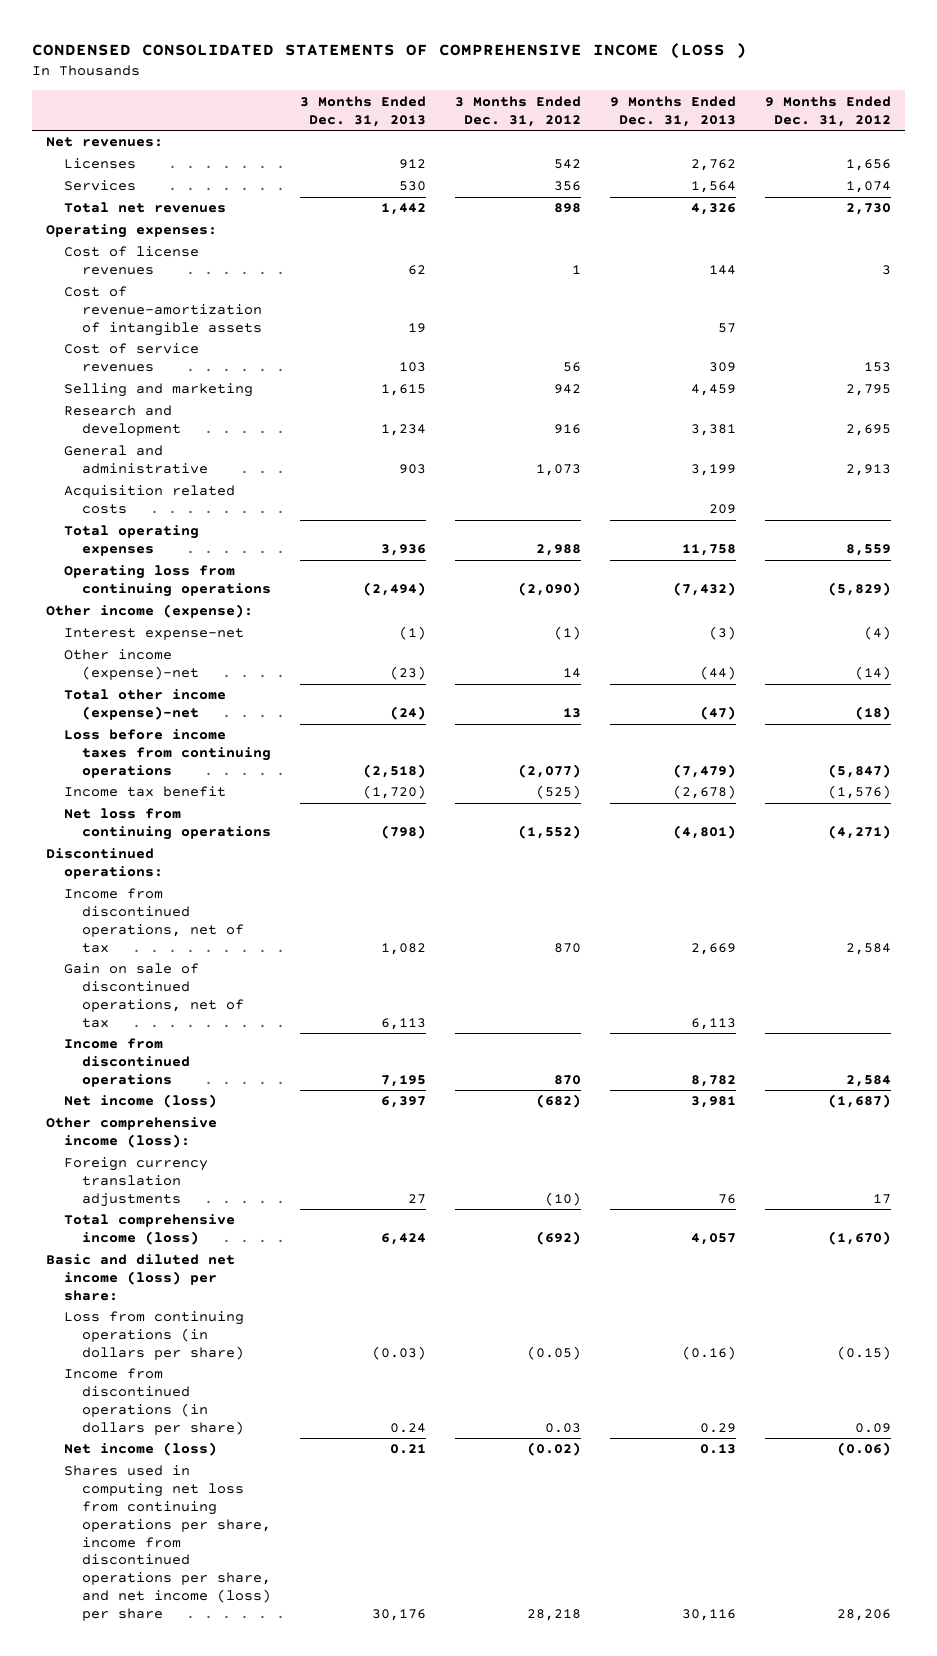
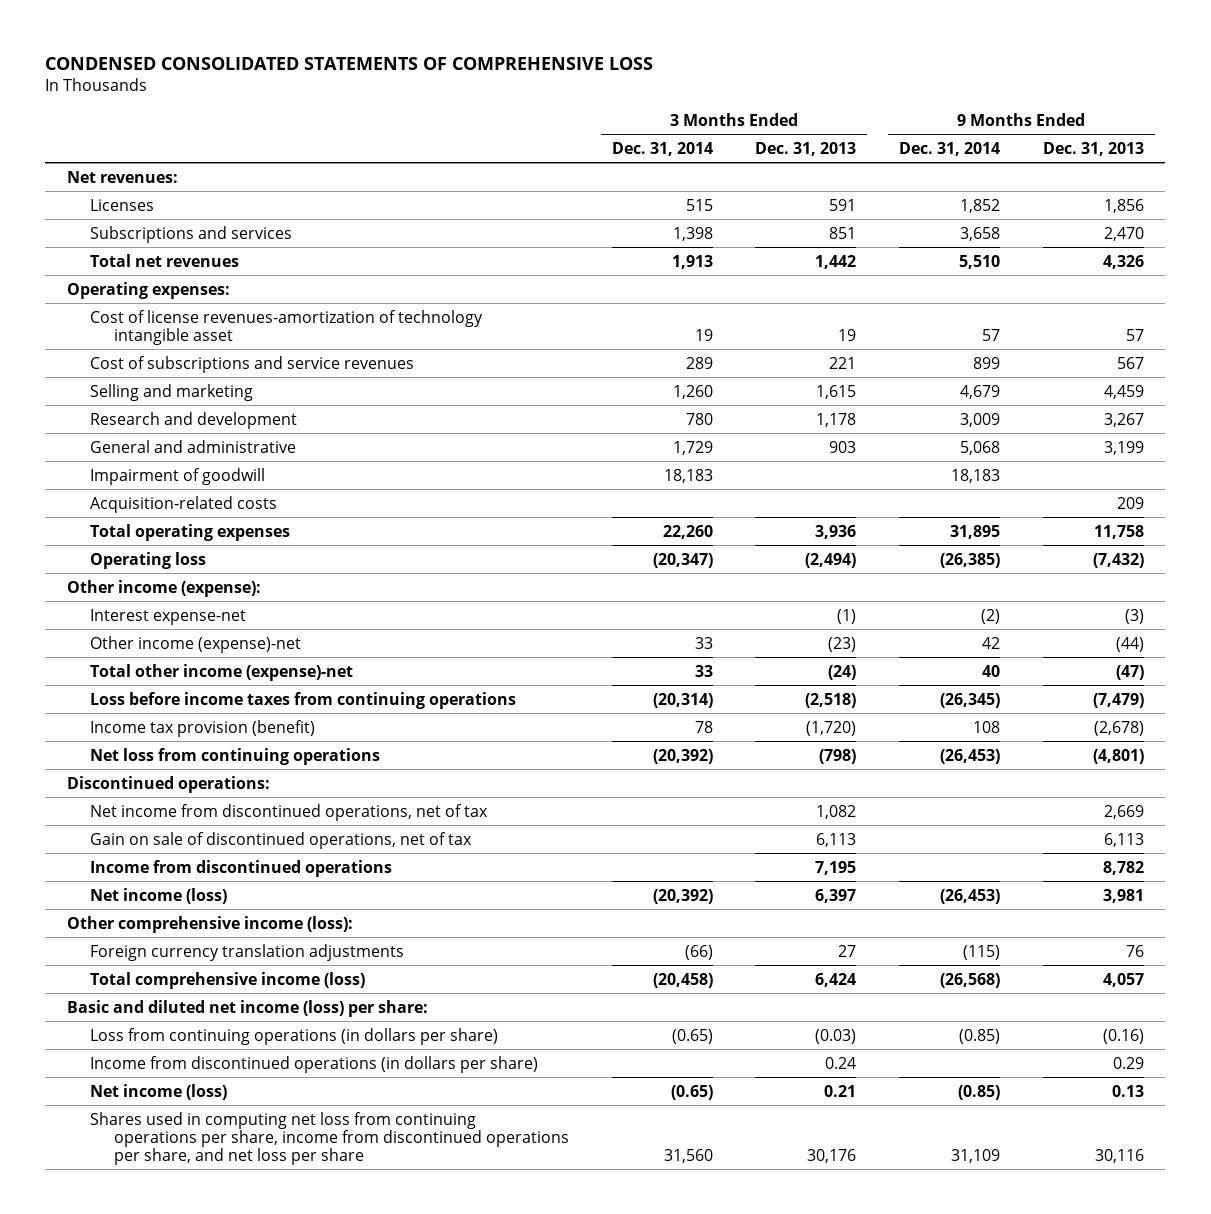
[31,43,747,60] CONDENSED CONSOLIDATED STATEMENTS OF COMPREHENSIVE INCOME (LOSS ) -> [45,56,654,70] CONDENSED CONSOLIDATED STATEMENTS OF COMPREHENSIVE LOSS
[454,95,581,127] 3 Months Ended Dec. 31, 2012 -> none
[764,95,891,127] 9 Months Ended Dec. 31, 2012 -> none
none -> [611,141,713,156] Dec. 31, 2014
none -> [899,141,1001,156] Dec. 31, 2014
[398,159,426,170] 912 -> [829,198,857,211] 591
[690,159,736,172] 2,762 -> [1103,198,1144,213] 1,856
[63,180,136,192] Services -> [90,225,293,243] Subscriptions and services
[398,181,426,192] 530 -> [829,226,857,239] 851
[690,181,736,194] 1,564 -> [1103,226,1144,241] 2,470
[63,246,199,276] Cost of license revenues -> none
[63,286,262,336] Cost of revenue-amortization of intangible assets -> [90,309,484,345] Cost of license revenues-amortization of technology intangible asset
[63,343,199,373] Cost of service revenues -> [90,355,415,373] Cost of subscriptions and service revenues
[398,362,426,373] 103 -> [829,356,857,369] 221
[708,362,736,373] 309 -> [1116,356,1144,369] 567
[380,424,426,437] 1,234 -> [816,412,857,427] 1,178
[690,424,736,437] 3,381 -> [1103,412,1144,427] 3,267
none -> [90,467,266,485] Impairment of goodwill
[63,485,235,515] Acquisition related costs -> [90,495,278,513] Acquisition-related costs
[63,565,271,598] Operating loss from continuing operations -> [90,551,207,569] Operating loss
[63,786,226,798] Income tax benefit -> [90,719,316,737] Income tax provision (benefit)
[63,888,244,953] Income from discontinued operations, net of tax -> [90,803,489,821] Net income from discontinued operations, net of tax
[63,1465,271,1621] Shares used in computing net loss from continuing operations per share, income from discontinued operations per share, and net income (loss) per share -> [90,1111,569,1165] Shares used in computing net loss from continuing operations per share, income from discontinued operations per share, and net loss per share

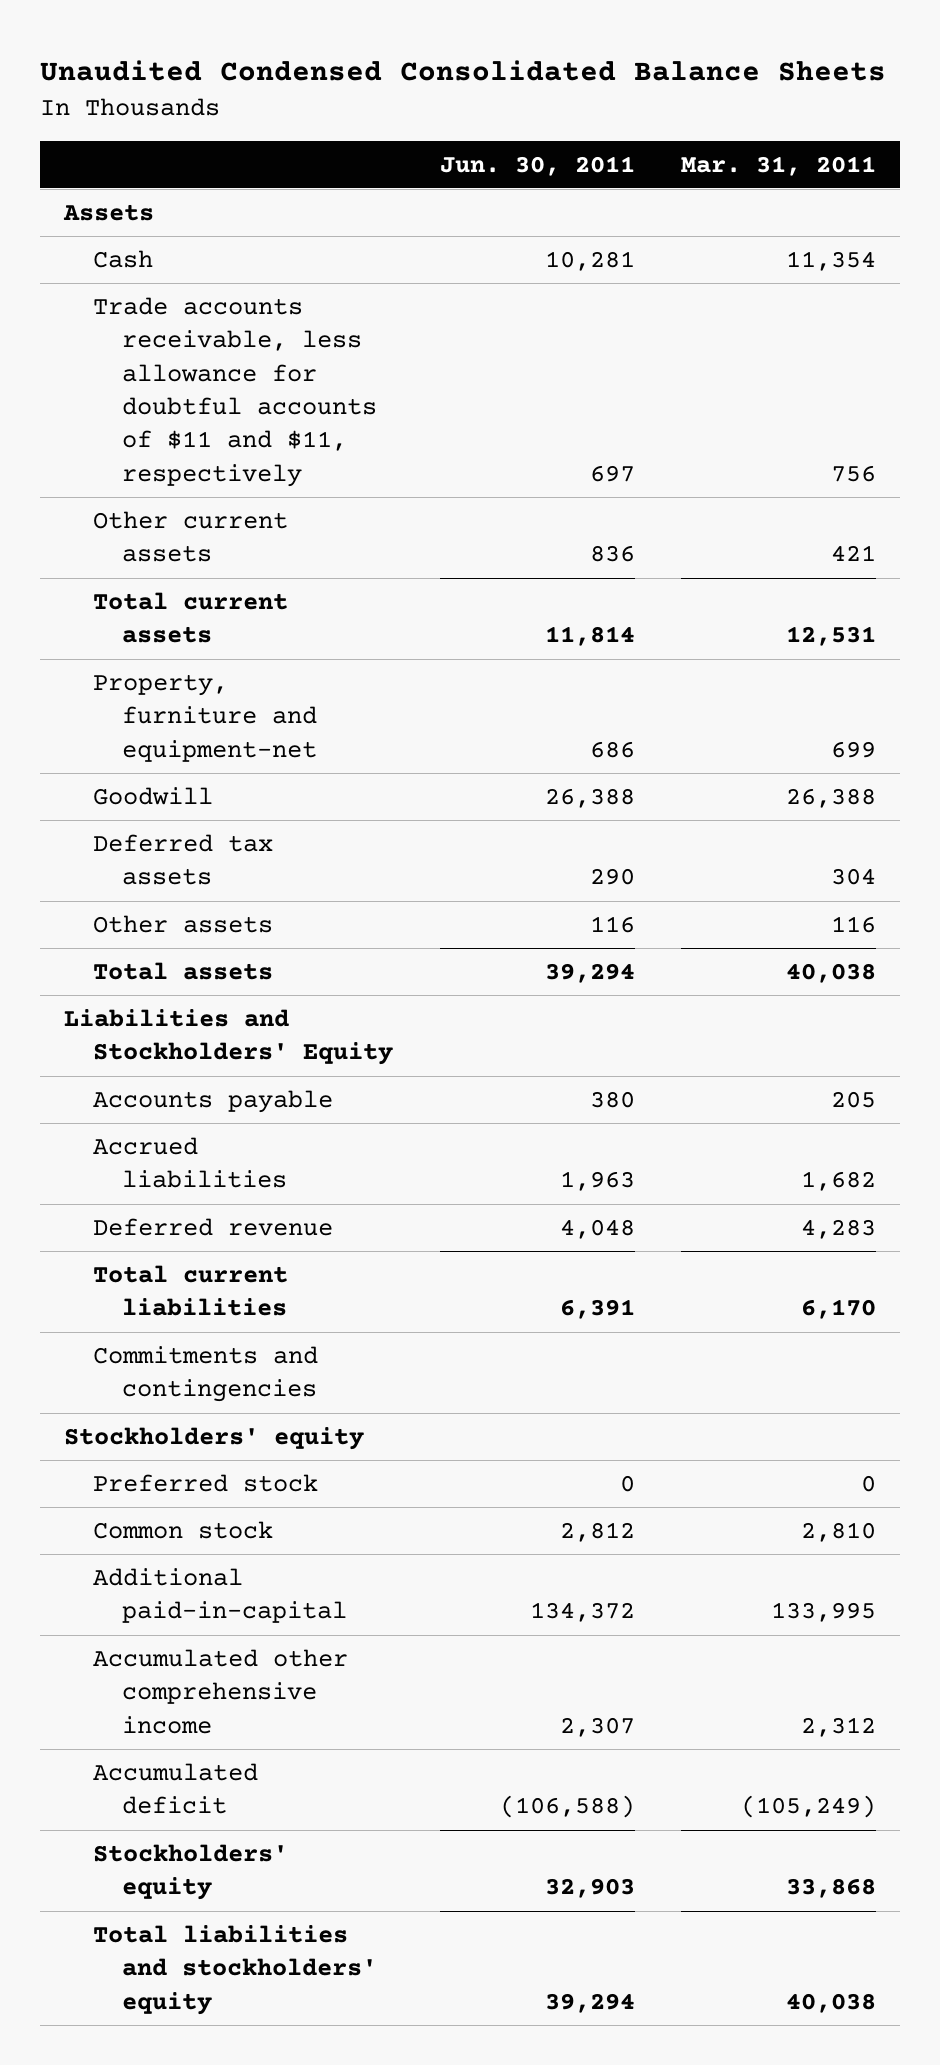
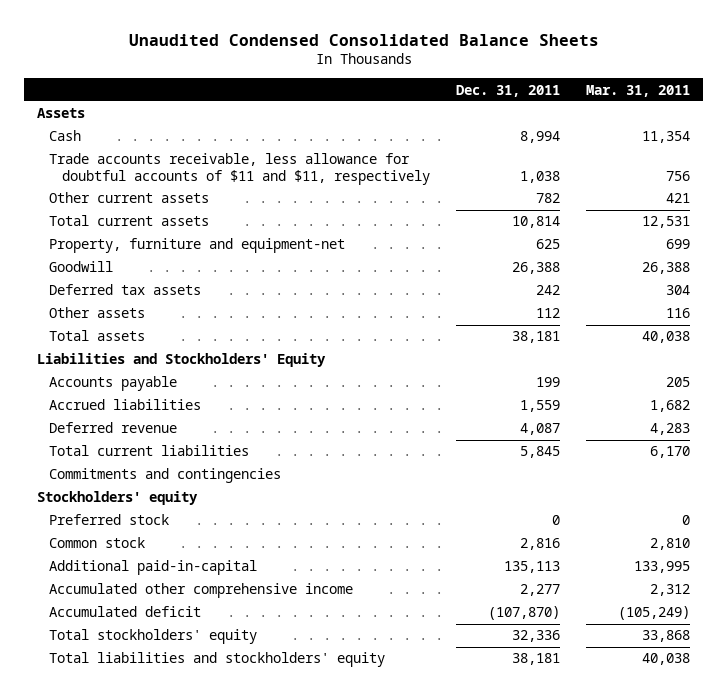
[439,155,635,176] Jun. 30, 2011 -> none
none -> [455,84,560,97] Dec. 31, 2011
[93,1844,289,1901] Stockholders' equity -> [49,629,258,645] Total stockholders' equity

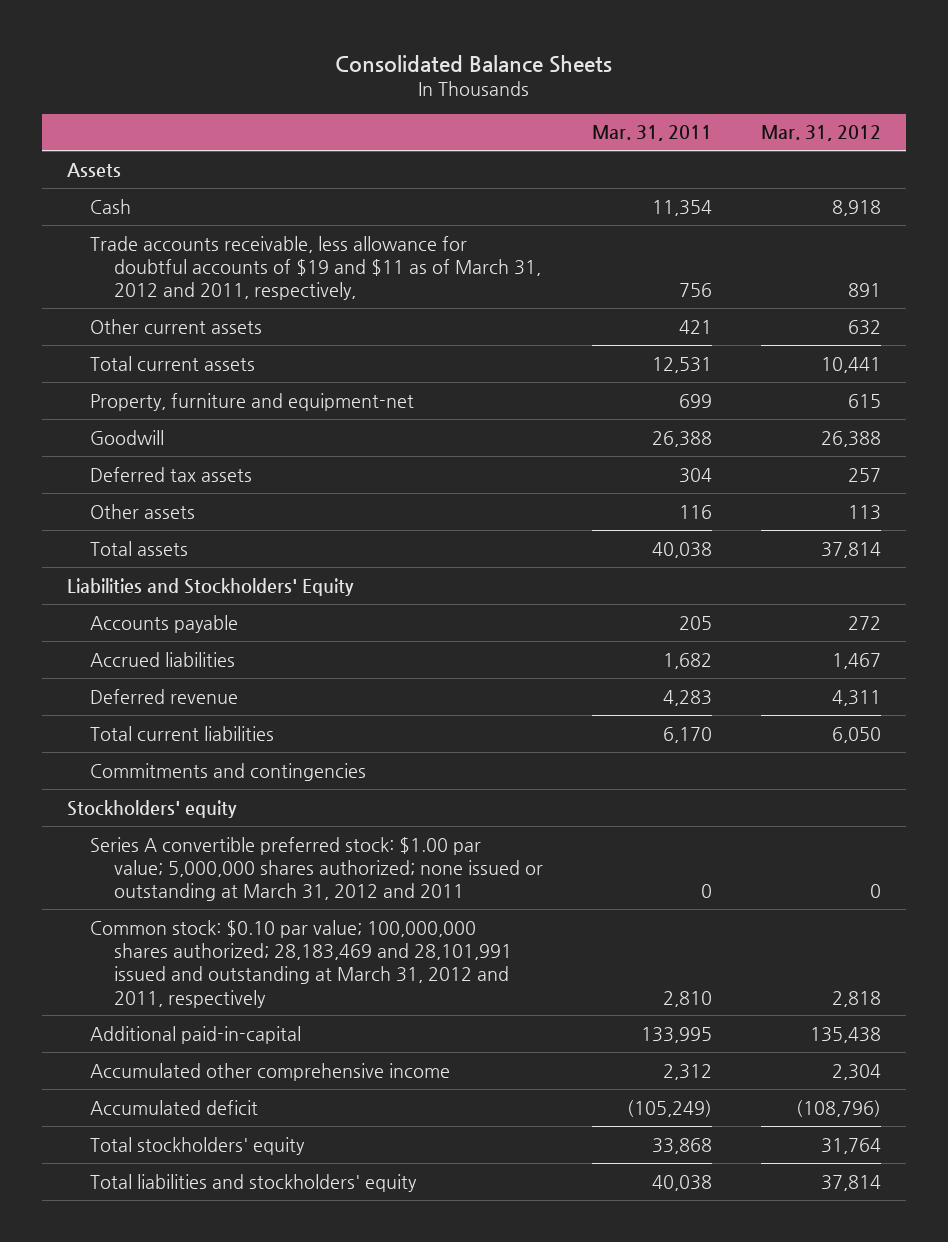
[128,33,599,46] Unaudited Condensed Consolidated Balance Sheets -> [335,54,613,73] Consolidated Balance Sheets
[455,84,560,97] Dec. 31, 2011 -> none
none -> [761,125,882,142] Mar. 31, 2012
[49,153,430,186] Trade accounts receivable, less allowance for doubtful accounts of $11 and $11, respectively -> [90,235,541,301] Trade accounts receivable, less allowance for doubtful accounts of $19 and $11 as of March 31, 2012 and 2011, respectively,
[49,514,170,526] Preferred stock -> [90,836,543,902] Series A convertible preferred stock: $1.00 par value; 5,000,000 shares authorized; none issued or outstanding at March 31, 2012 and 2011
[49,537,146,549] Common stock -> [90,919,512,1008] Common stock: $0.10 par value; 100,000,000 shares authorized; 28,183,469 and 28,101,991 issued and outstanding at March 31, 2012 and 2011, respectively

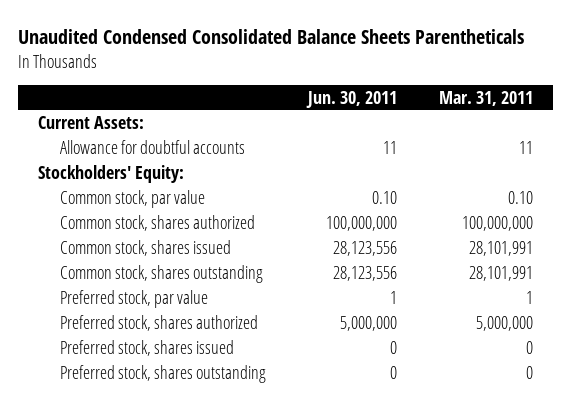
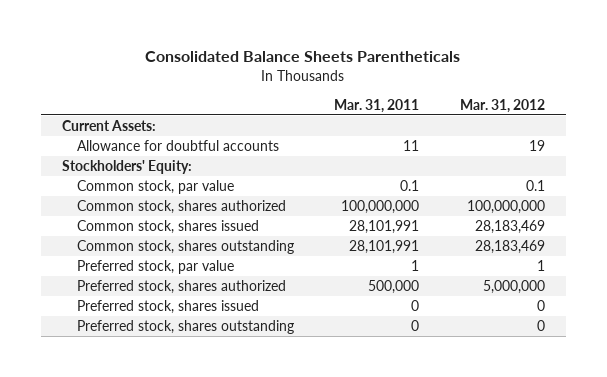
[17,29,524,45] Unaudited Condensed Consolidated Balance Sheets Parentheticals -> [145,51,461,63] Consolidated Balance Sheets Parentheticals
[305,90,397,108] Jun. 30, 2011 -> none
none -> [460,98,546,113] Mar. 31, 2012
[507,191,533,205] 0.10 -> [400,180,420,192] 0.1
[475,316,533,332] 5,000,000 -> [368,280,420,295] 500,000

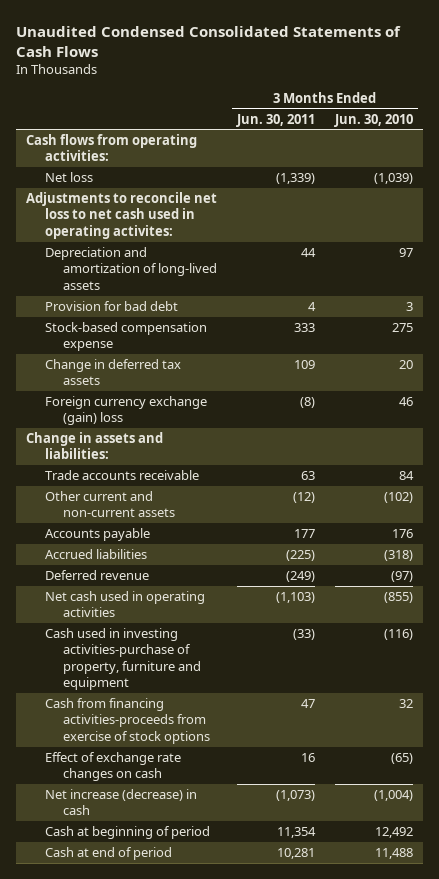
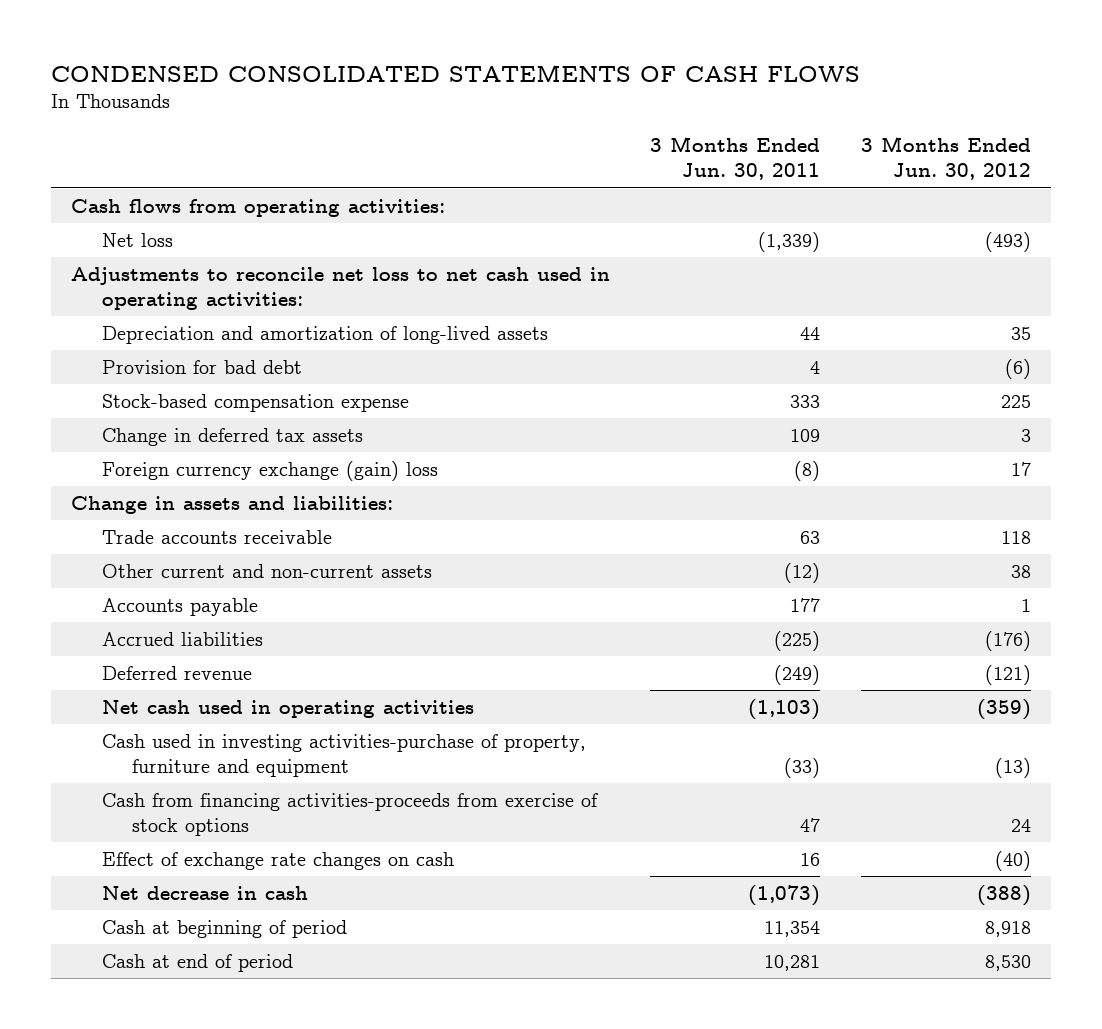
[16,25,402,57] Unaudited Condensed Consolidated Statements of Cash Flows -> [50,64,860,82] CONDENSED CONSOLIDATED STATEMENTS OF CASH FLOWS
[334,113,414,127] Jun. 30, 2010 -> none
none -> [860,136,1031,181] 3 Months Ended Jun. 30, 2012
[26,192,218,239] Adjustments to reconcile net loss to net cash used in operating activites: -> [71,267,611,310] Adjustments to reconcile net loss to net cash used in operating activities:
[44,789,197,816] Net increase (decrease) in cash -> [101,886,308,901] Net decrease in cash

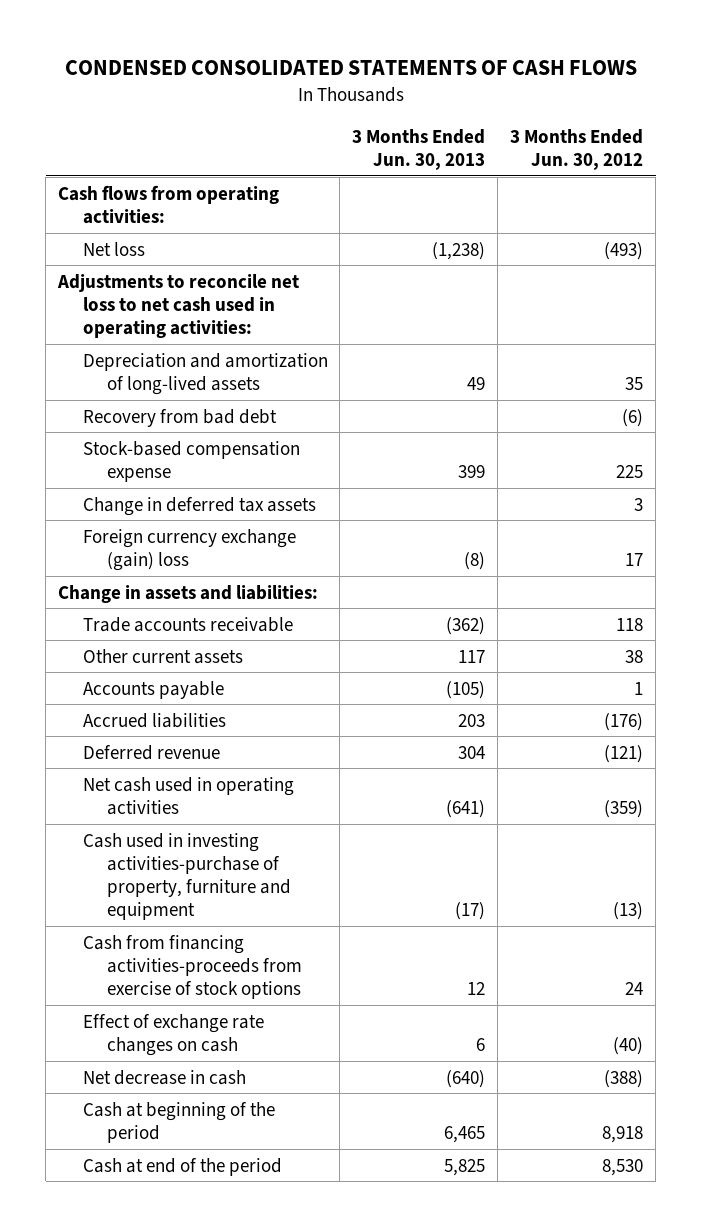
[650,136,821,181] 3 Months Ended Jun. 30, 2011 -> none
none -> [352,129,486,171] 3 Months Ended Jun. 30, 2013
[101,360,302,375] Provision for bad debt -> [82,408,277,427] Recovery from bad debt
[101,564,432,579] Other current and non-current assets -> [82,648,243,664] Other current assets
[101,920,347,939] Cash at beginning of period -> [82,1101,275,1143] Cash at beginning of the period
[101,954,293,973] Cash at end of period -> [82,1157,282,1176] Cash at end of the period

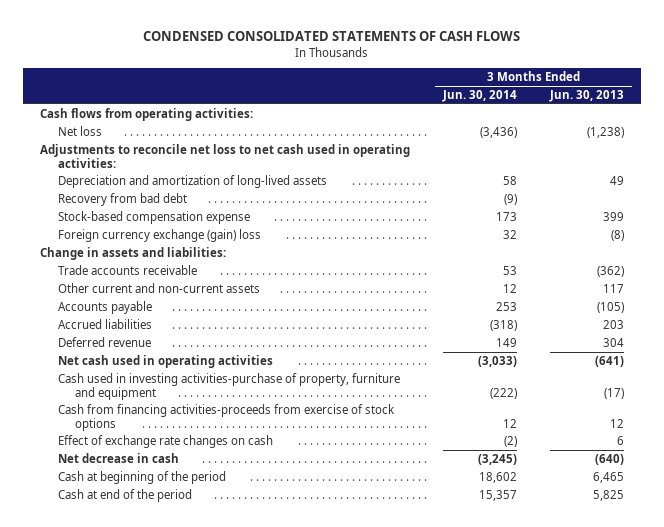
[510,129,644,171] 3 Months Ended Jun. 30, 2012 -> none
none -> [442,90,518,103] Jun. 30, 2014
[82,496,316,516] Change in deferred tax assets -> none
[82,648,243,664] Other current assets -> [57,283,260,294] Other current and non-current assets

